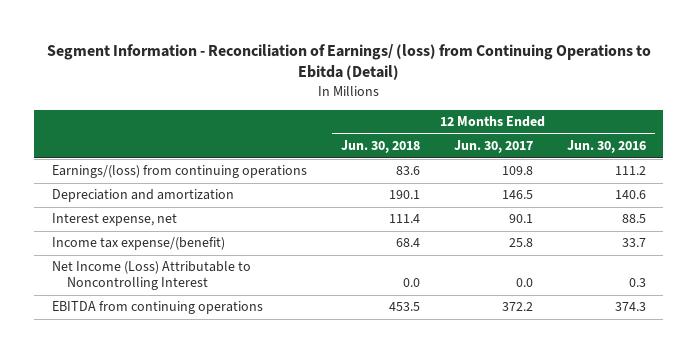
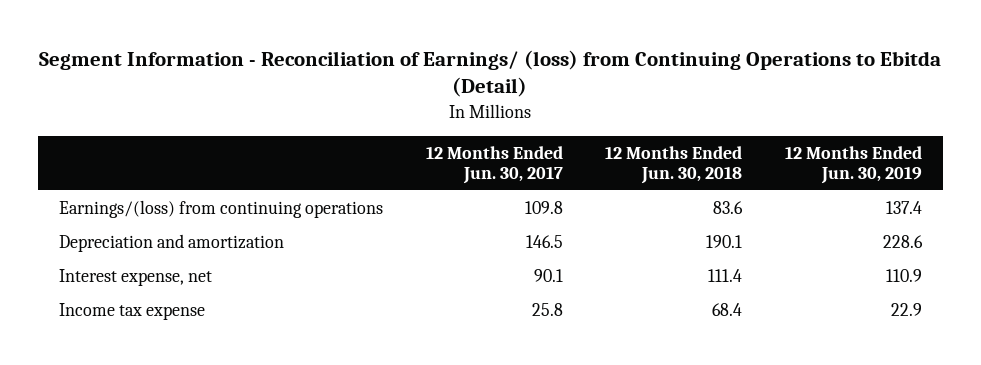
[567,140,647,154] Jun. 30, 2016 -> none
none -> [784,145,922,185] 12 Months Ended Jun. 30, 2019
[51,261,251,291] Net Income (Loss) Attributable to Noncontrolling Interest -> none
[51,301,263,315] EBITDA from continuing operations -> none
[51,237,225,251] Income tax expense/(benefit) -> [59,302,206,320] Income tax expense

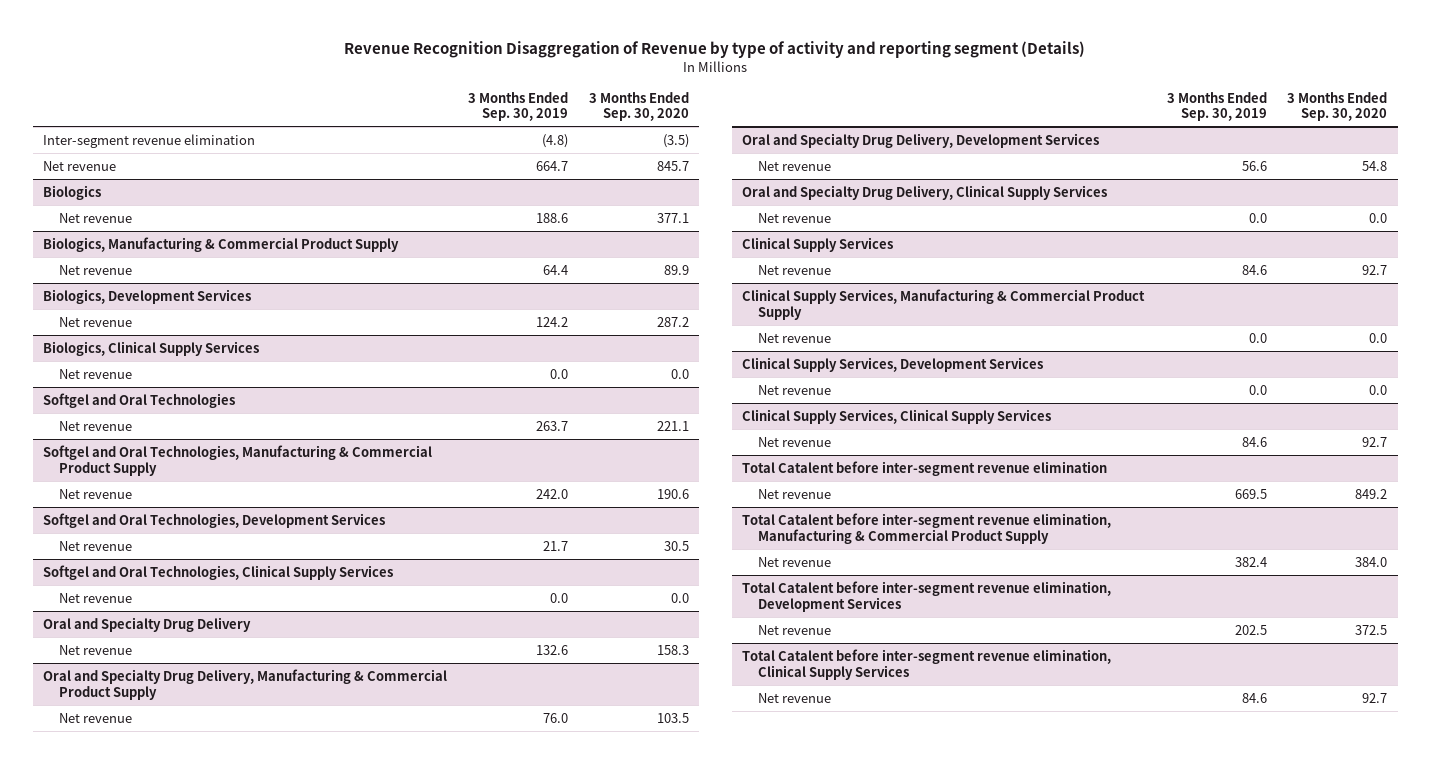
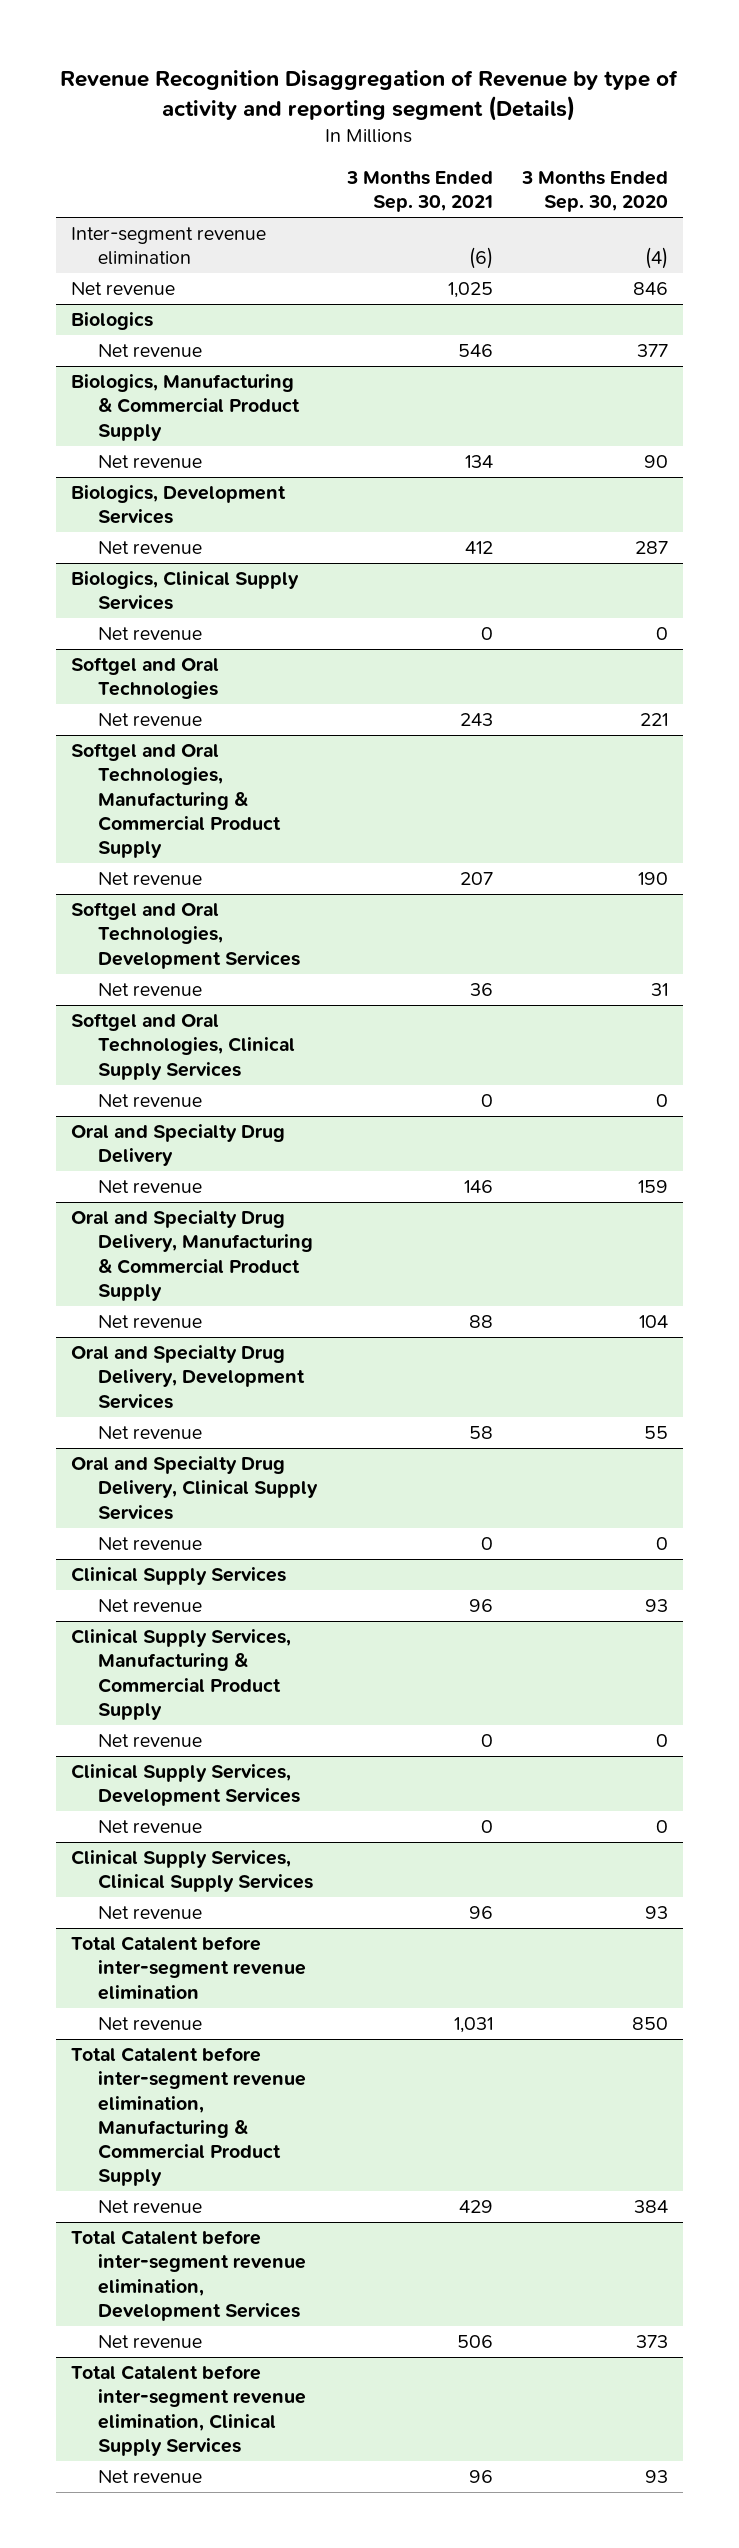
[467,91,568,122] 3 Months Ended Sep. 30, 2019 -> none
none -> [345,170,493,213] 3 Months Ended Sep. 30, 2021
[662,133,689,148] (3.5) -> [644,247,668,270] (4)
[656,160,689,171] 845.7 -> [632,282,668,296] 846
[656,212,689,223] 377.1 -> [636,344,668,358] 377
[663,264,689,275] 89.9 -> [643,455,668,469] 90
[656,316,689,327] 287.2 -> [634,541,668,555] 287
[670,368,689,379] 0.0 -> [655,627,668,641] 0
[656,420,689,431] 221.1 -> [639,713,668,727] 221
[656,488,689,499] 190.6 -> [637,872,668,886] 190
[663,540,689,551] 30.5 -> [650,983,668,997] 31
[670,592,689,603] 0.0 -> [655,1094,668,1108] 0
[656,644,689,655] 158.3 -> [637,1180,668,1194] 159
[656,712,689,723] 103.5 -> [638,1315,668,1329] 104
[1362,160,1388,171] 54.8 -> [643,1426,668,1440] 55
[1369,212,1388,223] 0.0 -> [655,1537,668,1551] 0
[1362,264,1388,275] 92.7 -> [644,1599,668,1613] 93
[1369,332,1388,343] 0.0 -> [655,1734,668,1748] 0
[1369,384,1388,395] 0.0 -> [655,1820,668,1834] 0
[1362,436,1388,447] 92.7 -> [644,1906,668,1920] 93
[1355,488,1388,499] 849.2 -> [631,2017,668,2031] 850
[1355,556,1388,567] 384.0 -> [633,2200,668,2214] 384
[1355,624,1388,635] 372.5 -> [635,2335,668,2349] 373
[1362,692,1388,703] 92.7 -> [644,2470,668,2484] 93

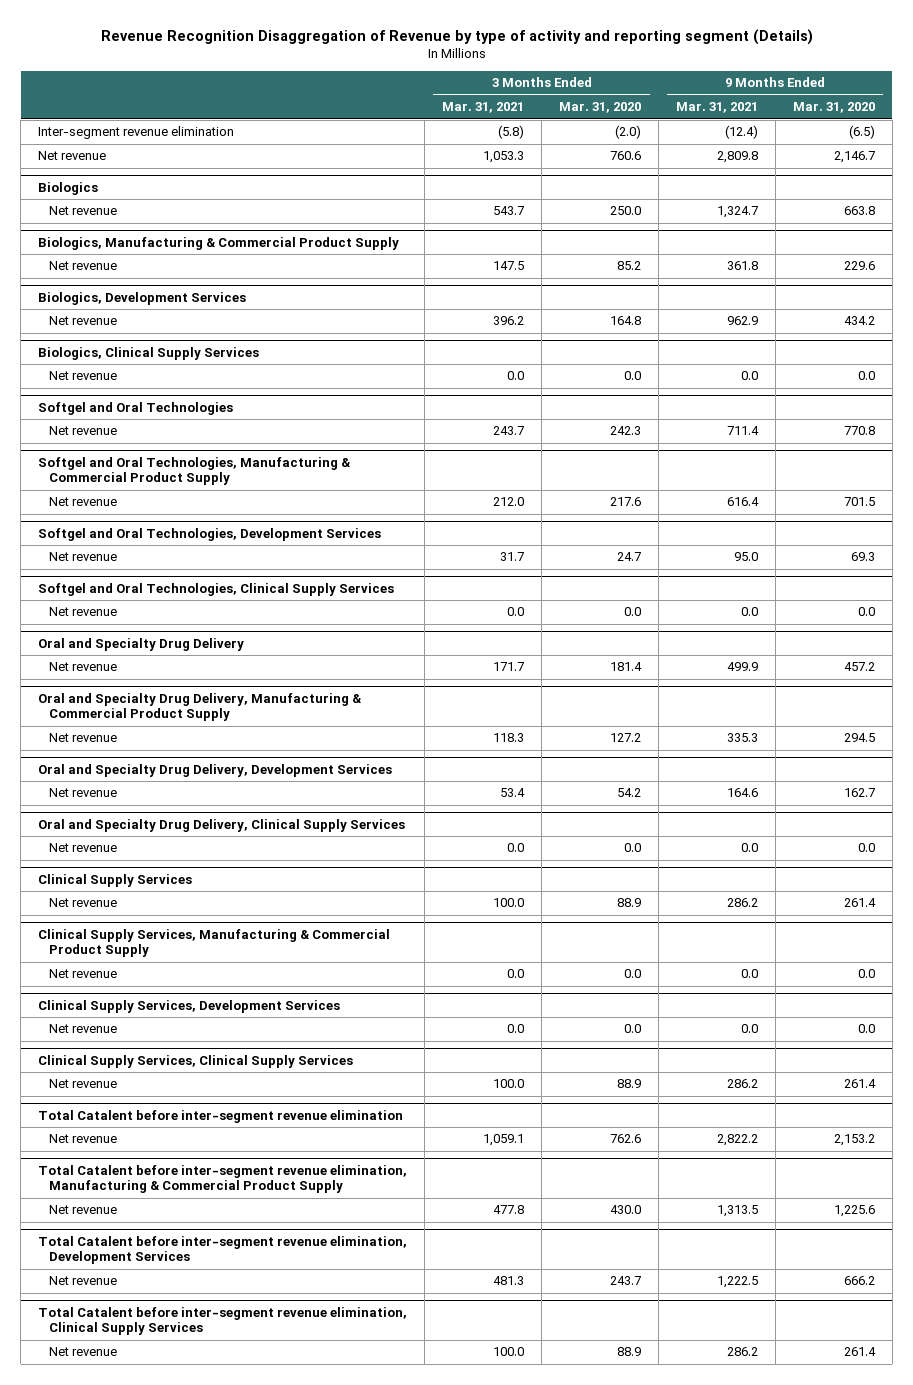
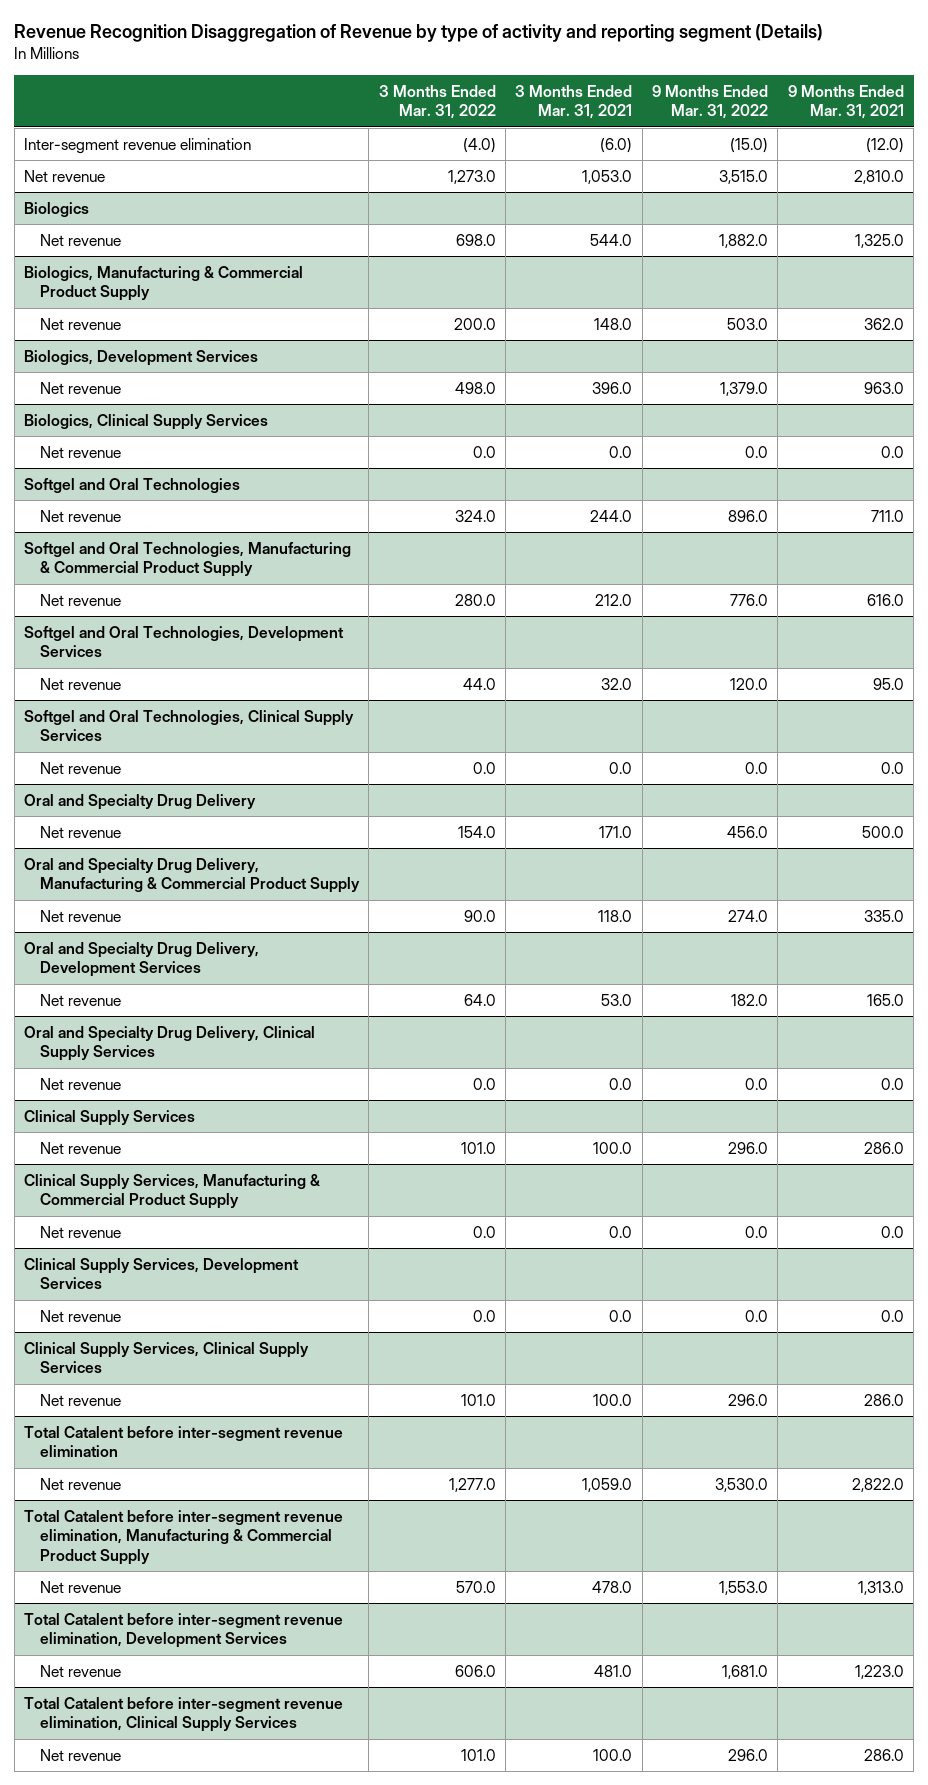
[559,102,642,114] Mar. 31, 2020 -> none
[792,102,875,114] Mar. 31, 2020 -> none
none -> [378,84,496,120] 3 Months Ended Mar. 31, 2022
none -> [652,84,769,120] 9 Months Ended Mar. 31, 2022
[498,125,525,140] (5.8) -> [600,137,633,153] (6.0)
[724,125,758,140] (12.4) -> [865,137,904,153] (12.0)
[483,151,525,164] 1,053.3 -> [582,169,633,184] 1,053.0
[716,151,758,164] 2,809.8 -> [853,169,904,184] 2,810.0
[493,206,525,216] 543.7 -> [590,233,633,246] 544.0
[716,206,758,219] 1,324.7 -> [854,233,904,248] 1,325.0
[493,261,525,271] 147.5 -> [594,317,633,330] 148.0
[726,261,758,271] 361.8 -> [863,317,904,330] 362.0
[493,316,525,326] 396.2 -> [592,381,633,394] 396.0
[726,316,758,326] 962.9 -> [863,381,904,394] 963.0
[493,426,525,436] 243.7 -> [590,509,633,522] 244.0
[726,426,759,436] 711.4 -> [870,509,904,522] 711.0
[726,497,759,507] 616.4 -> [866,593,904,606] 616.0
[500,552,525,562] 31.7 -> [601,677,633,690] 32.0
[493,662,525,672] 171.7 -> [599,825,633,838] 171.0
[726,662,758,672] 499.9 -> [861,825,904,838] 500.0
[493,733,525,743] 118.3 -> [598,909,633,922] 118.0
[726,733,758,743] 335.3 -> [863,909,904,922] 335.0
[500,788,526,798] 53.4 -> [601,993,633,1006] 53.0
[726,788,758,798] 164.6 -> [866,993,904,1006] 165.0
[726,898,758,908] 286.2 -> [863,1141,904,1154] 286.0
[726,1079,758,1089] 286.2 -> [863,1393,904,1406] 286.0
[483,1134,525,1147] 1,059.1 -> [582,1477,633,1492] 1,059.0
[716,1134,758,1147] 2,822.2 -> [851,1477,904,1492] 2,822.0
[493,1205,525,1215] 477.8 -> [592,1580,633,1593] 478.0
[716,1205,758,1218] 1,313.5 -> [857,1580,904,1595] 1,313.0
[493,1276,525,1286] 481.3 -> [594,1664,633,1677] 481.0
[716,1276,758,1289] 1,222.5 -> [854,1664,904,1679] 1,223.0
[726,1347,758,1357] 286.2 -> [863,1748,904,1761] 286.0

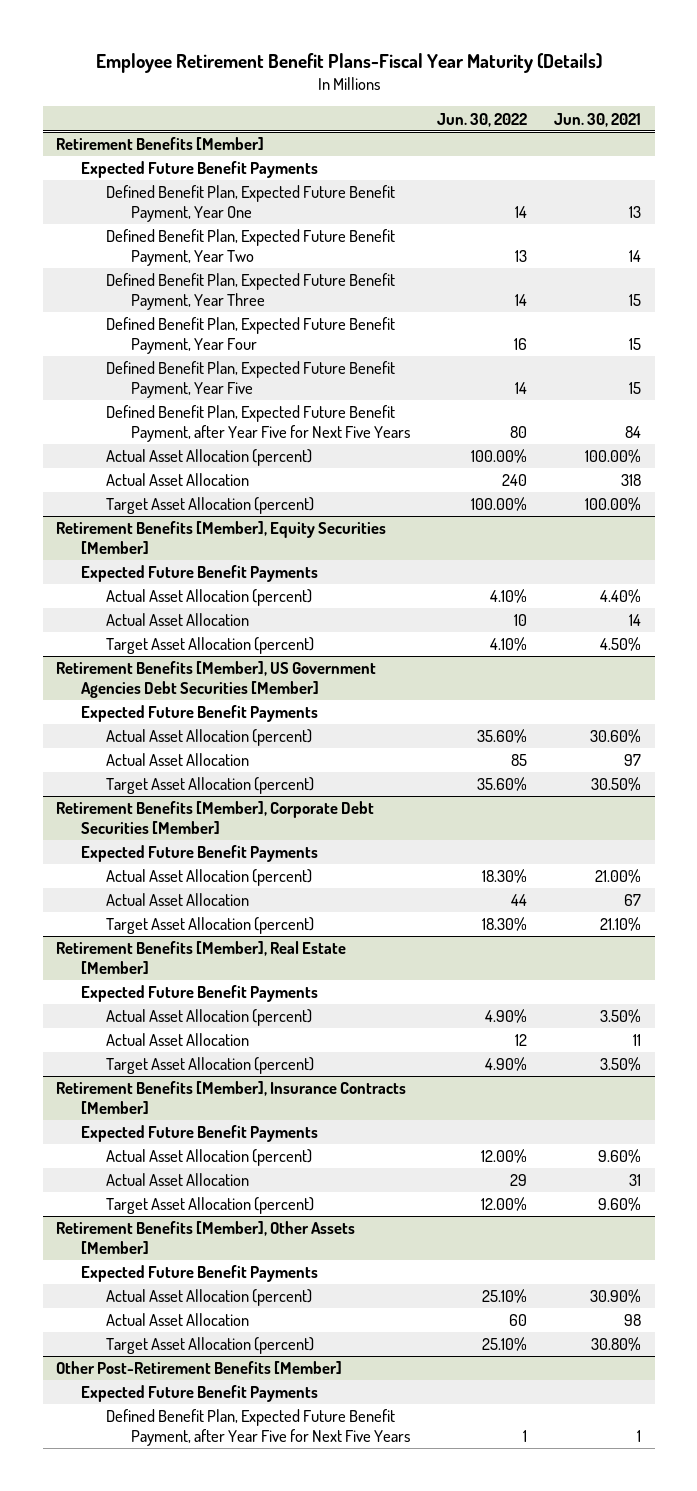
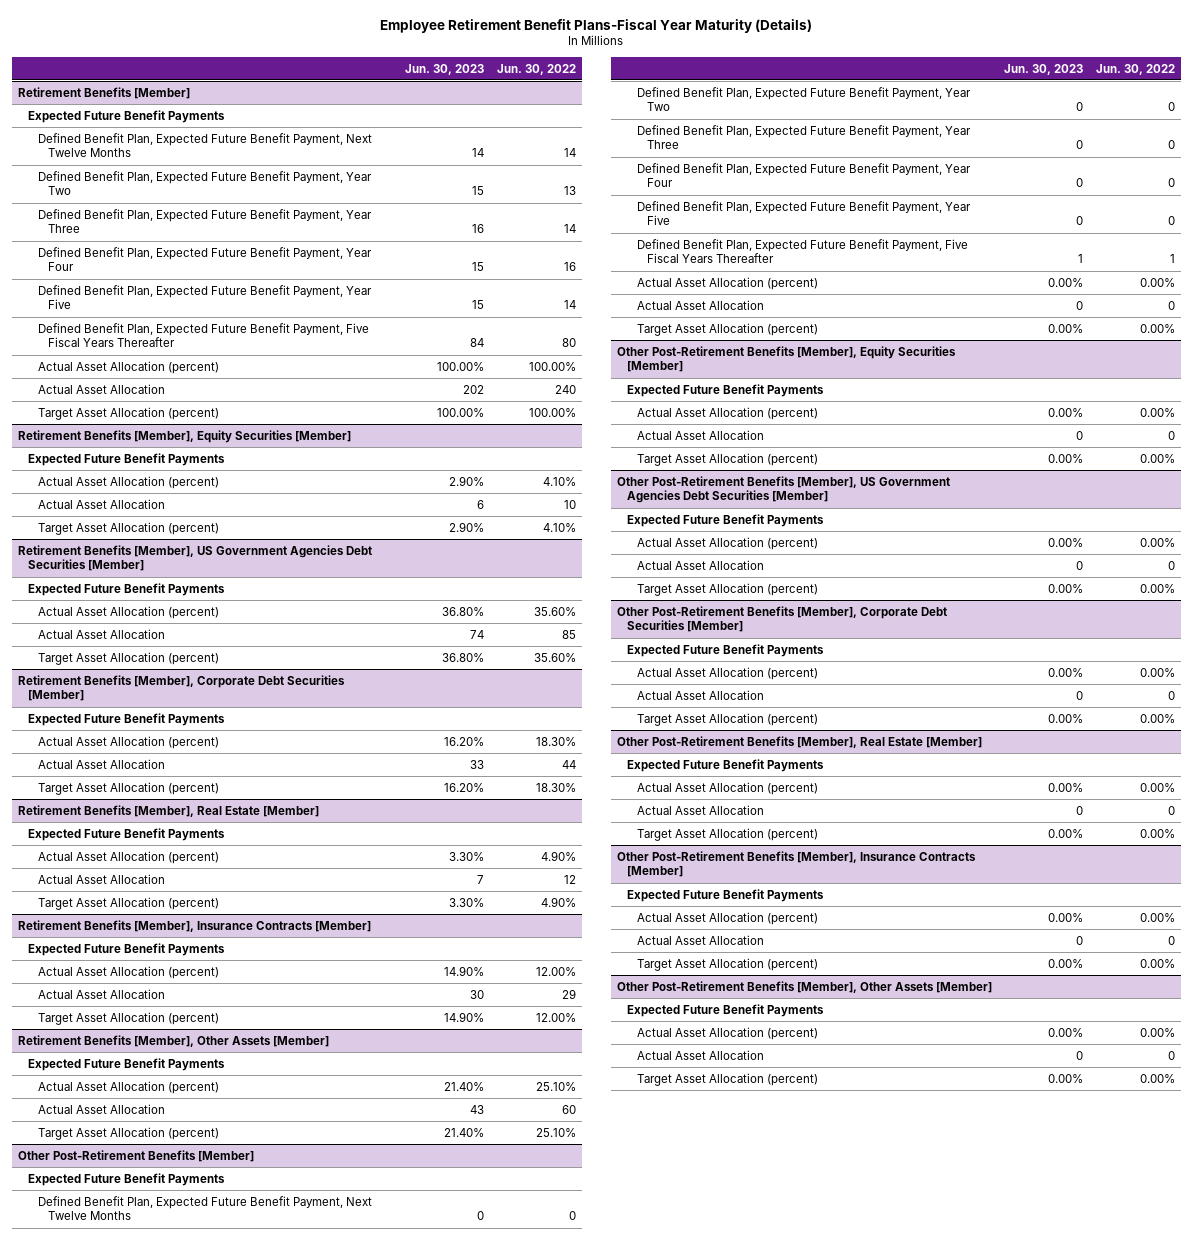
[554,112,642,127] Jun. 30, 2021 -> none
none -> [405,63,485,75] Jun. 30, 2023
[106,185,396,222] Defined Benefit Plan, Expected Future Benefit Payment, Year One -> [37,132,372,158] Defined Benefit Plan, Expected Future Benefit Payment, Next Twelve Months
[106,405,411,442] Defined Benefit Plan, Expected Future Benefit Payment, after Year Five for Next Five Years -> [37,322,369,348] Defined Benefit Plan, Expected Future Benefit Payment, Five Fiscal Years Thereafter
none -> [37,1195,372,1221] Defined Benefit Plan, Expected Future Benefit Payment, Next Twelve Months
none -> [637,86,972,112] Defined Benefit Plan, Expected Future Benefit Payment, Year Two
none -> [637,124,972,150] Defined Benefit Plan, Expected Future Benefit Payment, Year Three
none -> [637,162,972,188] Defined Benefit Plan, Expected Future Benefit Payment, Year Four
none -> [637,200,972,226] Defined Benefit Plan, Expected Future Benefit Payment, Year Five
[106,1409,411,1446] Defined Benefit Plan, Expected Future Benefit Payment, after Year Five for Next Five Years -> [637,238,969,264] Defined Benefit Plan, Expected Future Benefit Payment, Five Fiscal Years Thereafter
none -> [637,276,819,290] Actual Asset Allocation (percent)
none -> [637,299,765,310] Actual Asset Allocation
none -> [637,322,819,336] Target Asset Allocation (percent)
none -> [617,345,957,373] Other Post-Retirement Benefits [Member], Equity Securities [Member]
none -> [627,383,825,397] Expected Future Benefit Payments
none -> [637,406,819,420] Actual Asset Allocation (percent)
none -> [637,429,765,440] Actual Asset Allocation
none -> [637,452,819,466] Target Asset Allocation (percent)
none -> [617,475,951,504] Other Post-Retirement Benefits [Member], US Government Agencies Debt Securities [Member]
none -> [627,513,825,527] Expected Future Benefit Payments
none -> [637,536,819,550] Actual Asset Allocation (percent)
none -> [637,559,765,570] Actual Asset Allocation
none -> [637,582,819,596] Target Asset Allocation (percent)
none -> [617,605,948,633] Other Post-Retirement Benefits [Member], Corporate Debt Securities [Member]
none -> [627,643,825,657] Expected Future Benefit Payments
none -> [637,666,819,680] Actual Asset Allocation (percent)
none -> [637,689,765,700] Actual Asset Allocation
none -> [637,712,819,726] Target Asset Allocation (percent)
none -> [617,735,983,748] Other Post-Retirement Benefits [Member], Real Estate [Member]
none -> [627,758,825,772] Expected Future Benefit Payments
none -> [637,781,819,795] Actual Asset Allocation (percent)
none -> [637,804,765,815] Actual Asset Allocation
none -> [637,827,819,841] Target Asset Allocation (percent)
none -> [617,850,977,878] Other Post-Retirement Benefits [Member], Insurance Contracts [Member]
none -> [627,888,825,902] Expected Future Benefit Payments
none -> [637,911,819,925] Actual Asset Allocation (percent)
none -> [637,934,765,945] Actual Asset Allocation
none -> [637,957,819,971] Target Asset Allocation (percent)
none -> [617,980,993,993] Other Post-Retirement Benefits [Member], Other Assets [Member]
none -> [627,1003,825,1017] Expected Future Benefit Payments
none -> [637,1026,819,1040] Actual Asset Allocation (percent)
none -> [637,1049,765,1060] Actual Asset Allocation
none -> [637,1072,819,1086] Target Asset Allocation (percent)

